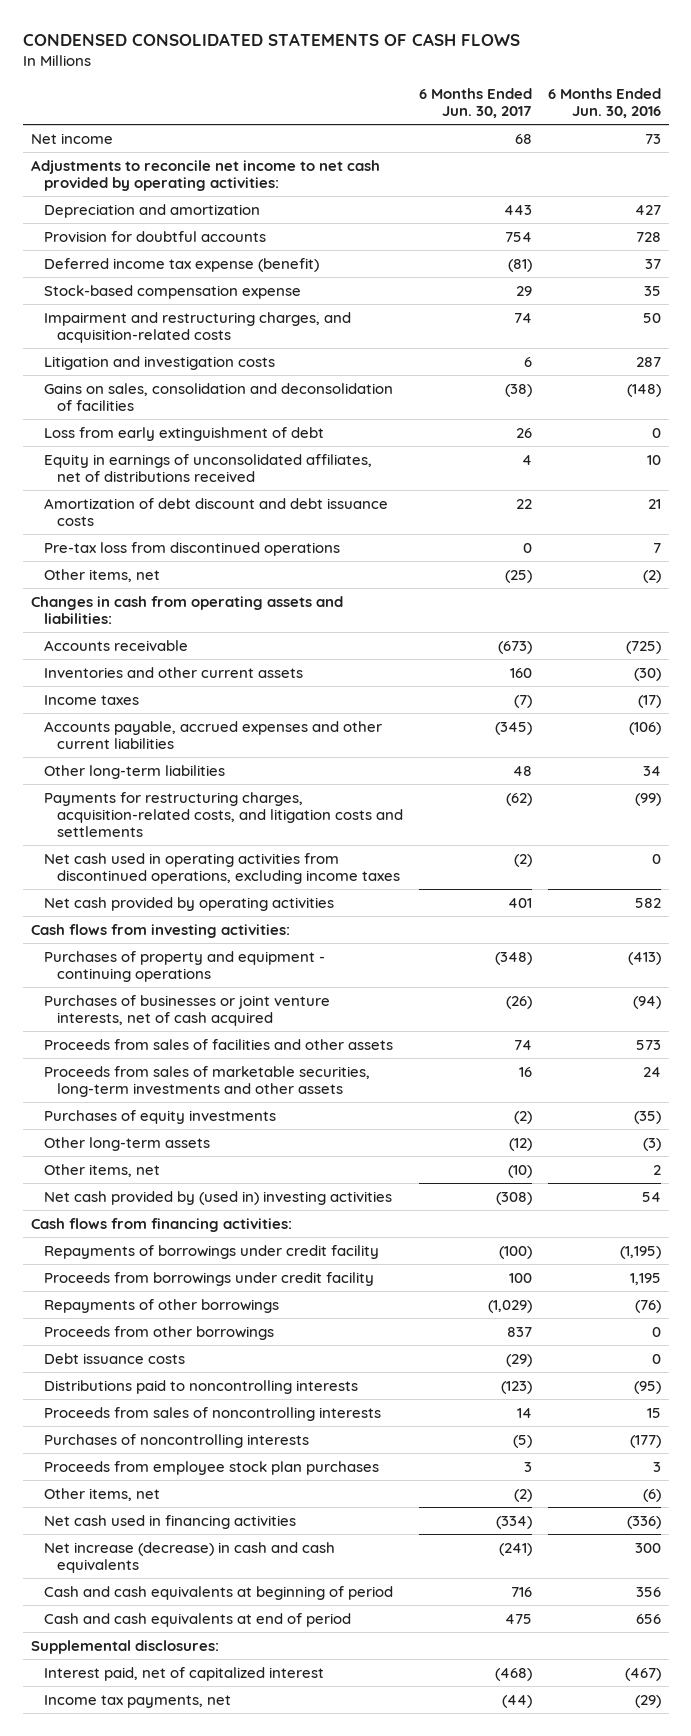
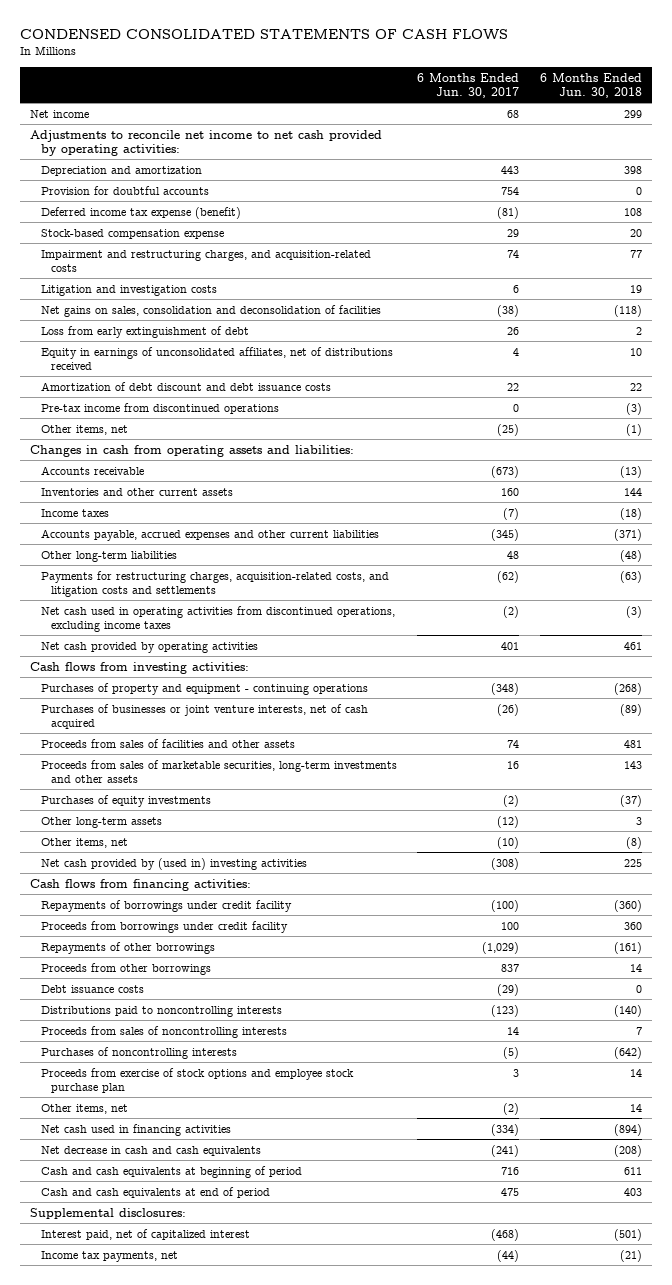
[547,87,661,119] 6 Months Ended Jun. 30, 2016 -> none
none -> [539,72,642,98] 6 Months Ended Jun. 30, 2018
[43,382,393,411] Gains on sales, consolidation and deconsolidation of facilities -> [40,304,381,317] Net gains on sales, consolidation and deconsolidation of facilities
[43,541,340,556] Pre-tax loss from discontinued operations -> [40,402,279,414] Pre-tax income from discontinued operations
[43,1460,379,1475] Proceeds from employee stock plan purchases -> [40,1067,354,1093] Proceeds from exercise of stock options and employee stock purchase plan
[43,1541,335,1573] Net increase (decrease) in cash and cash equivalents -> [40,1145,261,1156] Net decrease in cash and cash equivalents

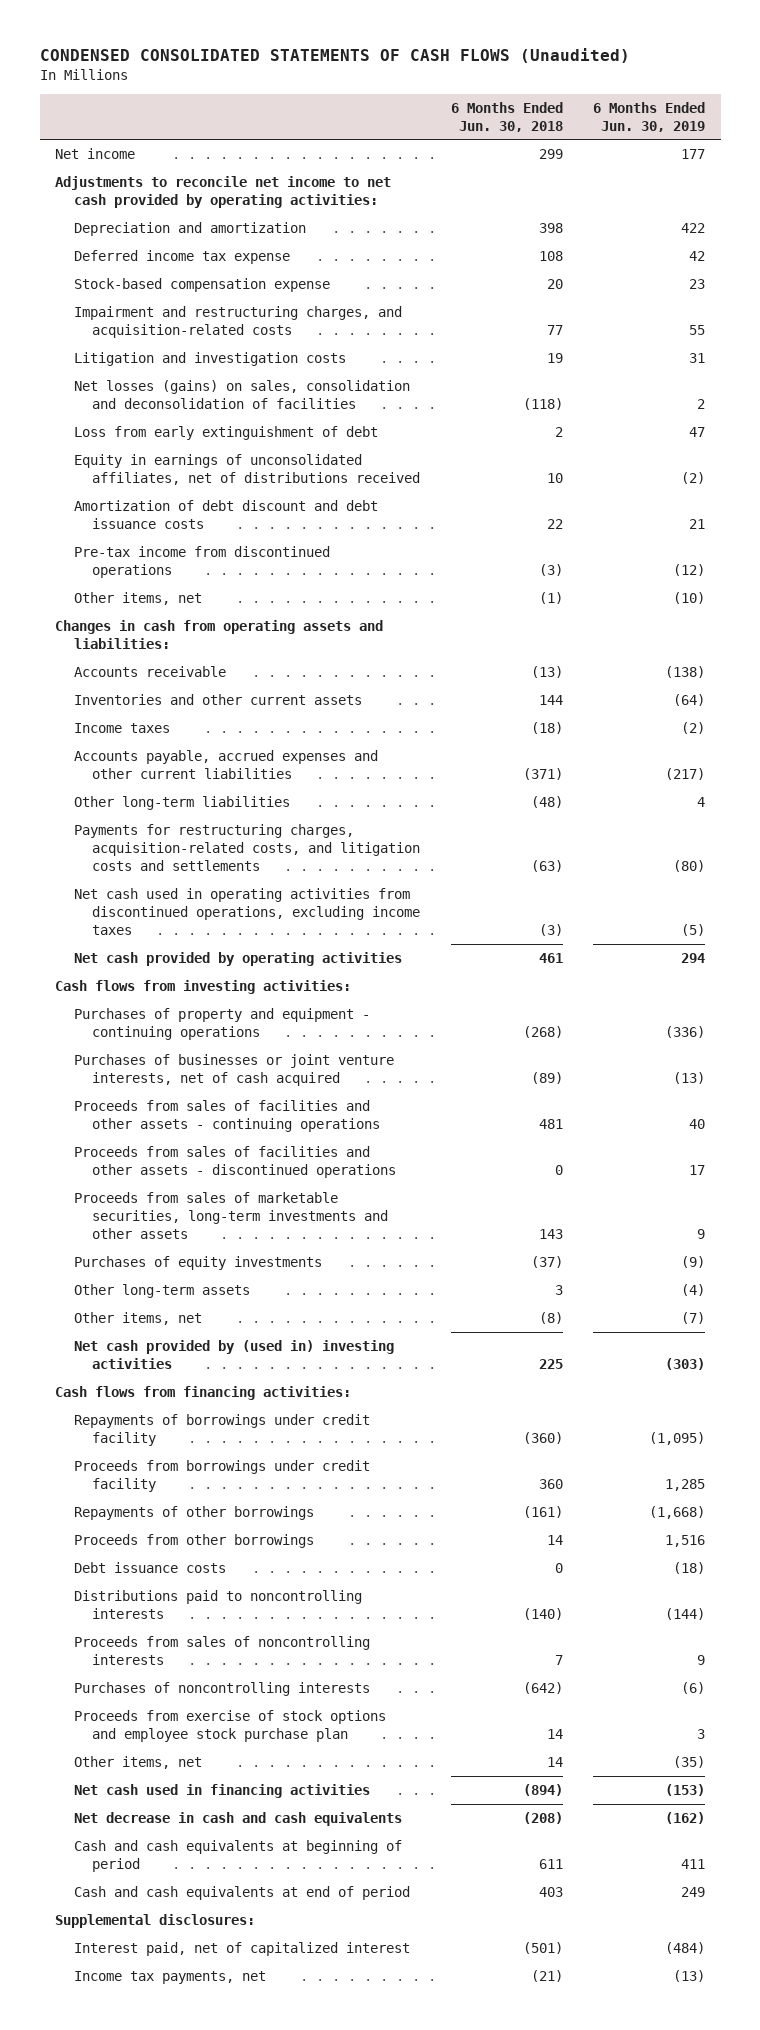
[20,28,509,39] CONDENSED CONSOLIDATED STATEMENTS OF CASH FLOWS -> [39,48,630,64] CONDENSED CONSOLIDATED STATEMENTS OF CASH FLOWS (Unaudited)
[417,72,520,98] 6 Months Ended Jun. 30, 2017 -> none
none -> [593,101,706,132] 6 Months Ended Jun. 30, 2019
[40,185,209,195] Provision for doubtful accounts -> none
[40,206,241,219] Deferred income tax expense (benefit) -> [73,249,290,264] Deferred income tax expense
[40,304,381,317] Net gains on sales, consolidation and deconsolidation of facilities -> [73,379,410,409] Net losses (gains) on sales, consolidation and deconsolidation of facilities
[40,738,295,748] Proceeds from sales of facilities and other assets -> [73,1099,381,1132] Proceeds from sales of facilities and other assets - continuing operations
none -> [73,1145,397,1178] Proceeds from sales of facilities and other assets - discontinued operations

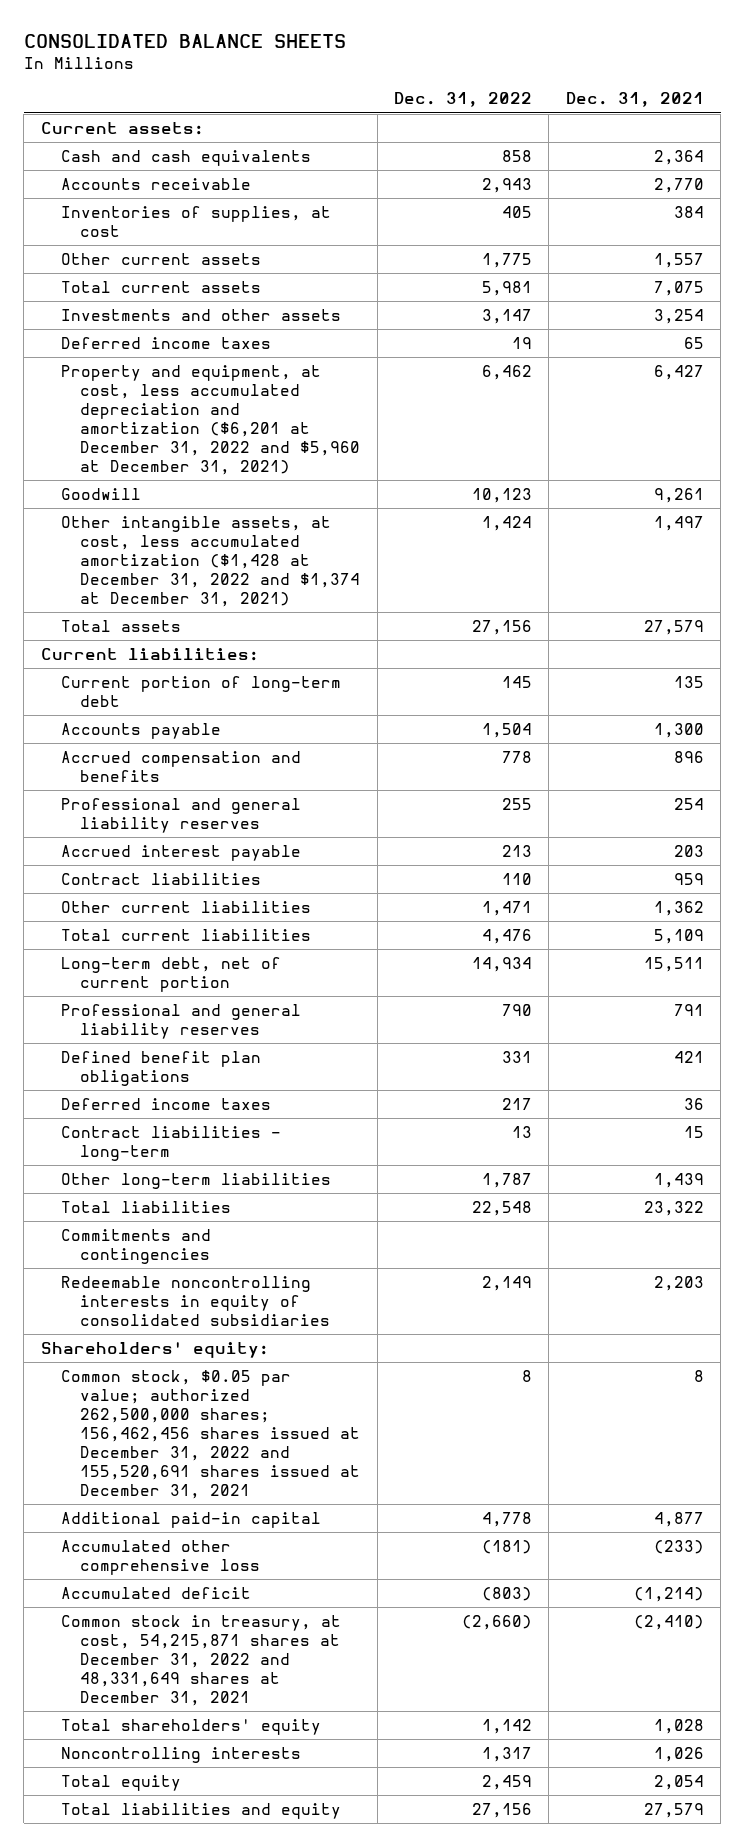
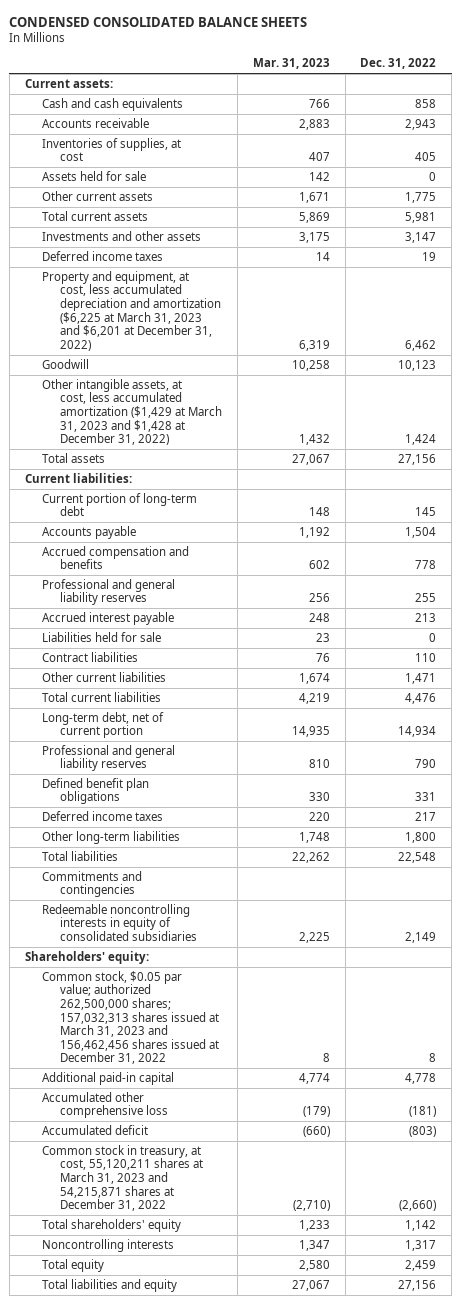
[23,33,346,48] CONSOLIDATED BALANCE SHEETS -> [9,16,308,27] CONDENSED CONSOLIDATED BALANCE SHEETS
[565,92,704,108] Dec. 31, 2021 -> none
none -> [252,58,330,70] Mar. 31, 2023
none -> [42,170,147,181] Assets held for sale
[60,365,361,476] Property and equipment, at cost, less accumulated depreciation and amortization ($6,201 at December 31, 2022 and $5,960 at December 31, 2021) -> [42,270,222,351] Property and equipment, at cost, less accumulated depreciation and amortization ($6,225 at March 31, 2023 and $6,201 at December 31, 2022)
[60,516,361,608] Other intangible assets, at cost, less accumulated amortization ($1,428 at December 31, 2022 and $1,374 at December 31, 2021) -> [42,378,223,446] Other intangible assets, at cost, less accumulated amortization ($1,429 at March 31, 2023 and $1,428 at December 31, 2022)
none -> [42,631,162,642] Liabilities held for sale
[60,1126,281,1162] Contract liabilities - long-term -> none
[482,1173,533,1189] 1,787 -> [405,831,437,843] 1,800
[60,1370,361,1500] Common stock, $0.05 par value; authorized 262,500,000 shares; 156,462,456 shares issued at December 31, 2022 and 155,520,691 shares issued at December 31, 2021 -> [42,970,220,1065] Common stock, $0.05 par value; authorized 262,500,000 shares; 157,032,313 shares issued at March 31, 2023 and 156,462,456 shares issued at December 31, 2022
[60,1615,341,1707] Common stock in treasury, at cost, 54,215,871 shares at December 31, 2022 and 48,331,649 shares at December 31, 2021 -> [42,1144,204,1212] Common stock in treasury, at cost, 55,120,211 shares at March 31, 2023 and 54,215,871 shares at December 31, 2022

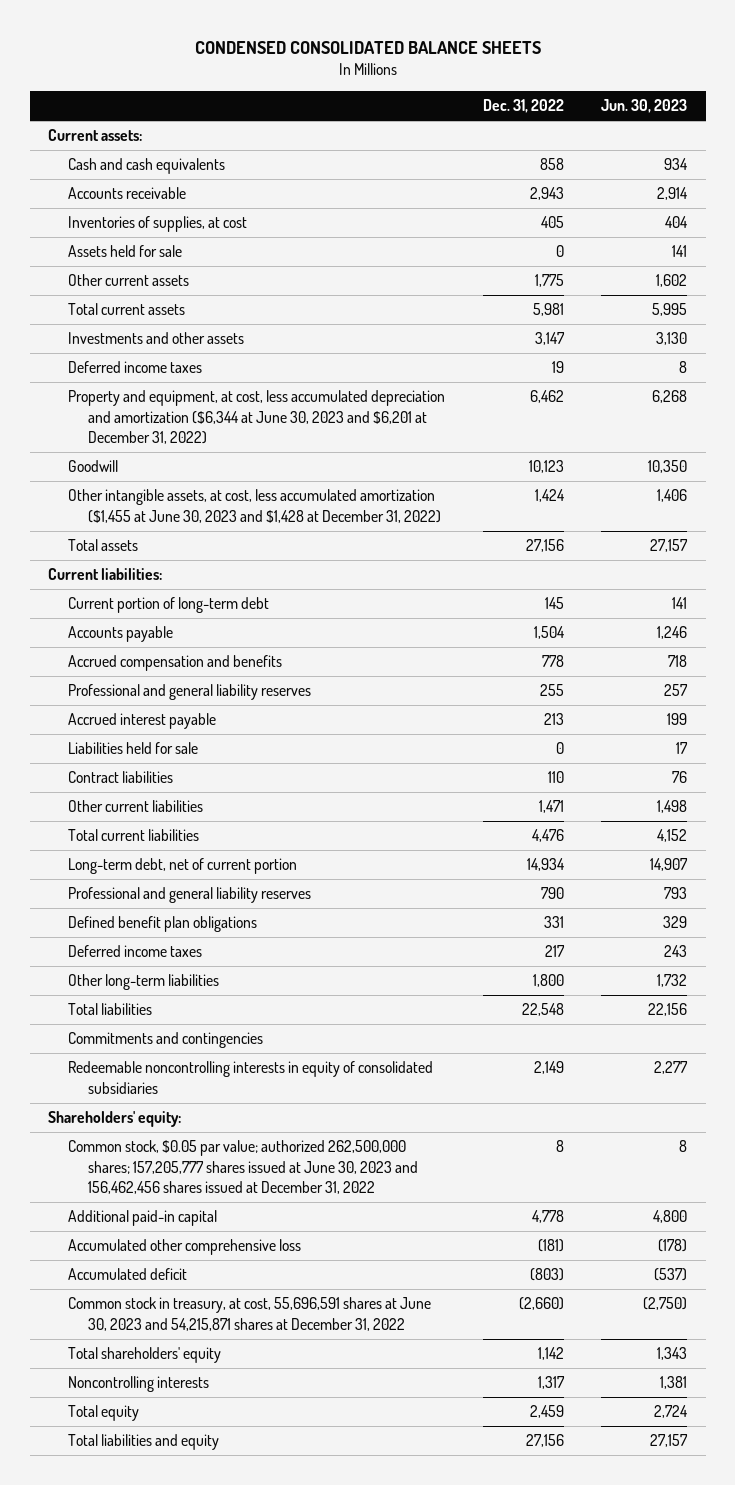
[252,58,330,70] Mar. 31, 2023 -> none
none -> [600,99,687,114] Jun. 30, 2023
[42,270,222,351] Property and equipment, at cost, less accumulated depreciation and amortization ($6,225 at March 31, 2023 and $6,201 at December 31, 2022) -> [68,390,446,444] Property and equipment, at cost, less accumulated depreciation and amortization ($6,344 at June 30, 2023 and $6,201 at December 31, 2022)
[42,378,223,446] Other intangible assets, at cost, less accumulated amortization ($1,429 at March 31, 2023 and $1,428 at December 31, 2022) -> [68,489,442,523] Other intangible assets, at cost, less accumulated amortization ($1,455 at June 30, 2023 and $1,428 at December 31, 2022)
[42,970,220,1065] Common stock, $0.05 par value; authorized 262,500,000 shares; 157,032,313 shares issued at March 31, 2023 and 156,462,456 shares issued at December 31, 2022 -> [68,1140,419,1194] Common stock, $0.05 par value; authorized 262,500,000 shares; 157,205,777 shares issued at June 30, 2023 and 156,462,456 shares issued at December 31, 2022
[42,1144,204,1212] Common stock in treasury, at cost, 55,120,211 shares at March 31, 2023 and 54,215,871 shares at December 31, 2022 -> [68,1297,432,1331] Common stock in treasury, at cost, 55,696,591 shares at June 30, 2023 and 54,215,871 shares at December 31, 2022

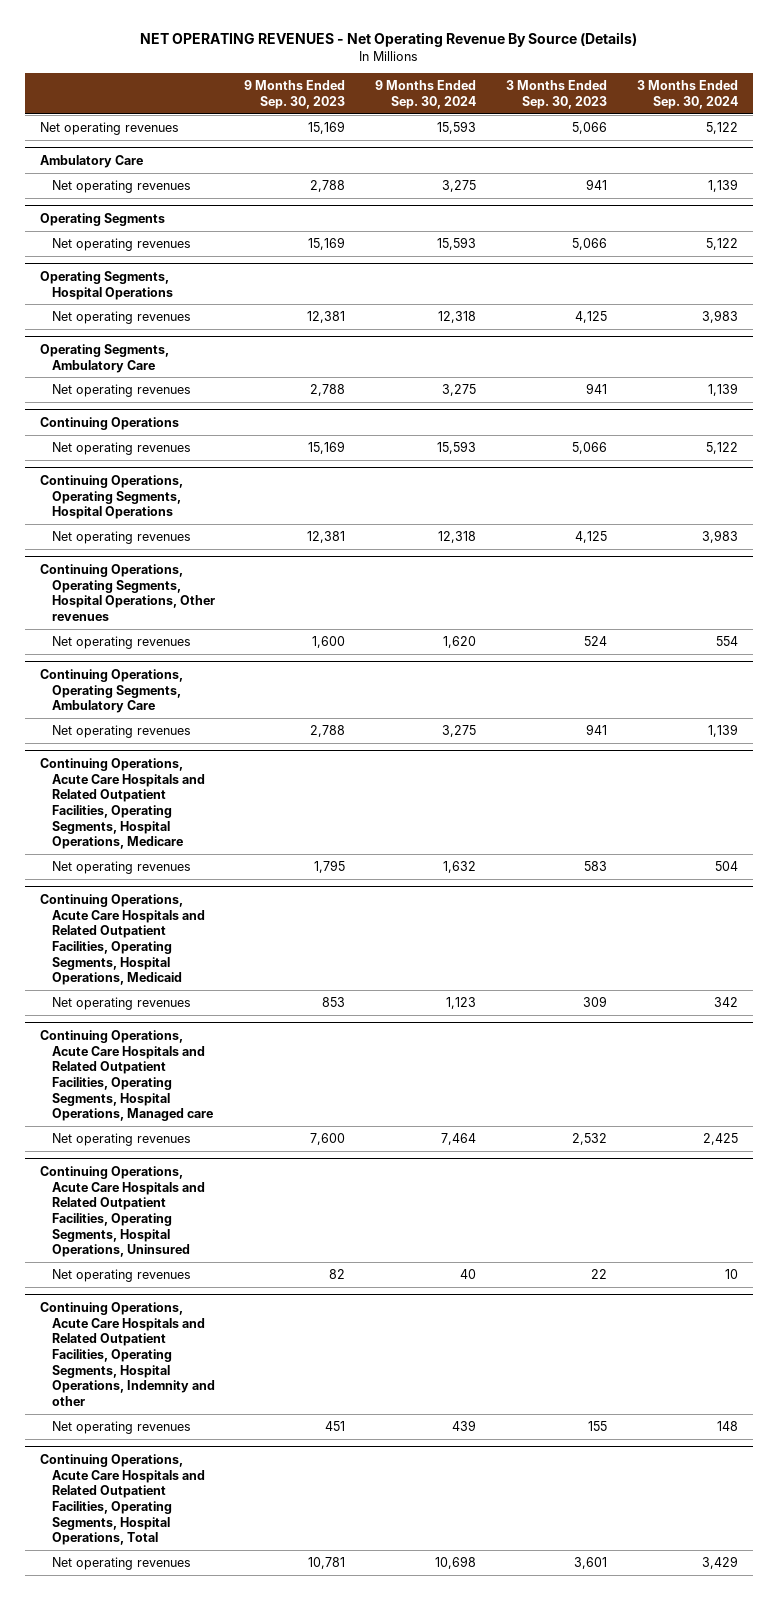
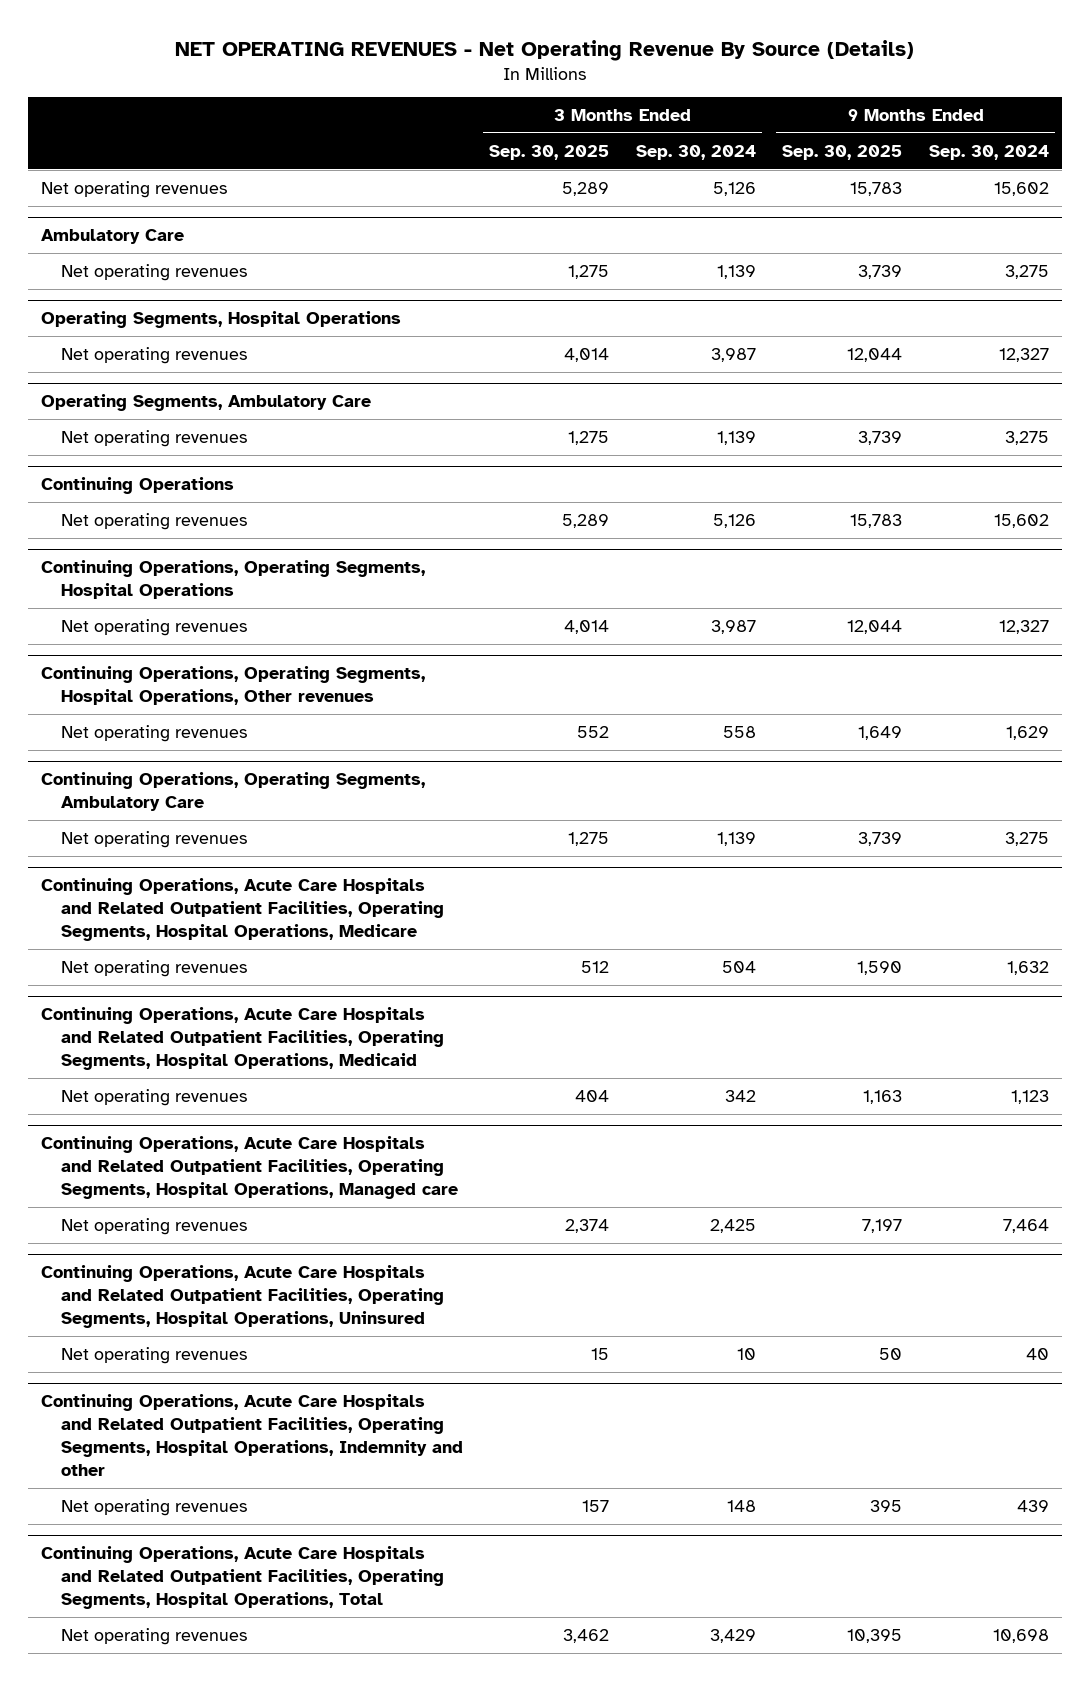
[244,80,346,109] 9 Months Ended Sep. 30, 2023 -> none
[506,80,608,109] 3 Months Ended Sep. 30, 2023 -> none
none -> [489,144,610,160] Sep. 30, 2025
none -> [782,144,903,160] Sep. 30, 2025
[437,120,477,134] 15,593 -> [993,181,1049,196] 15,602
[706,121,739,134] 5,122 -> [712,181,756,196] 5,126
[39,212,165,226] Operating Segments -> none
[51,237,191,251] Net operating revenues -> none
[438,310,477,323] 12,318 -> [998,347,1049,362] 12,327
[702,309,739,323] 3,983 -> [710,347,756,362] 3,987
[437,440,477,454] 15,593 -> [993,513,1049,528] 15,602
[706,441,739,454] 5,122 -> [712,513,756,528] 5,126
[438,530,477,543] 12,318 -> [998,619,1049,634] 12,327
[702,529,739,543] 3,983 -> [710,619,756,634] 3,987
[443,635,477,648] 1,620 -> [1005,725,1049,740] 1,629
[716,635,739,646] 554 -> [722,725,756,738] 558

